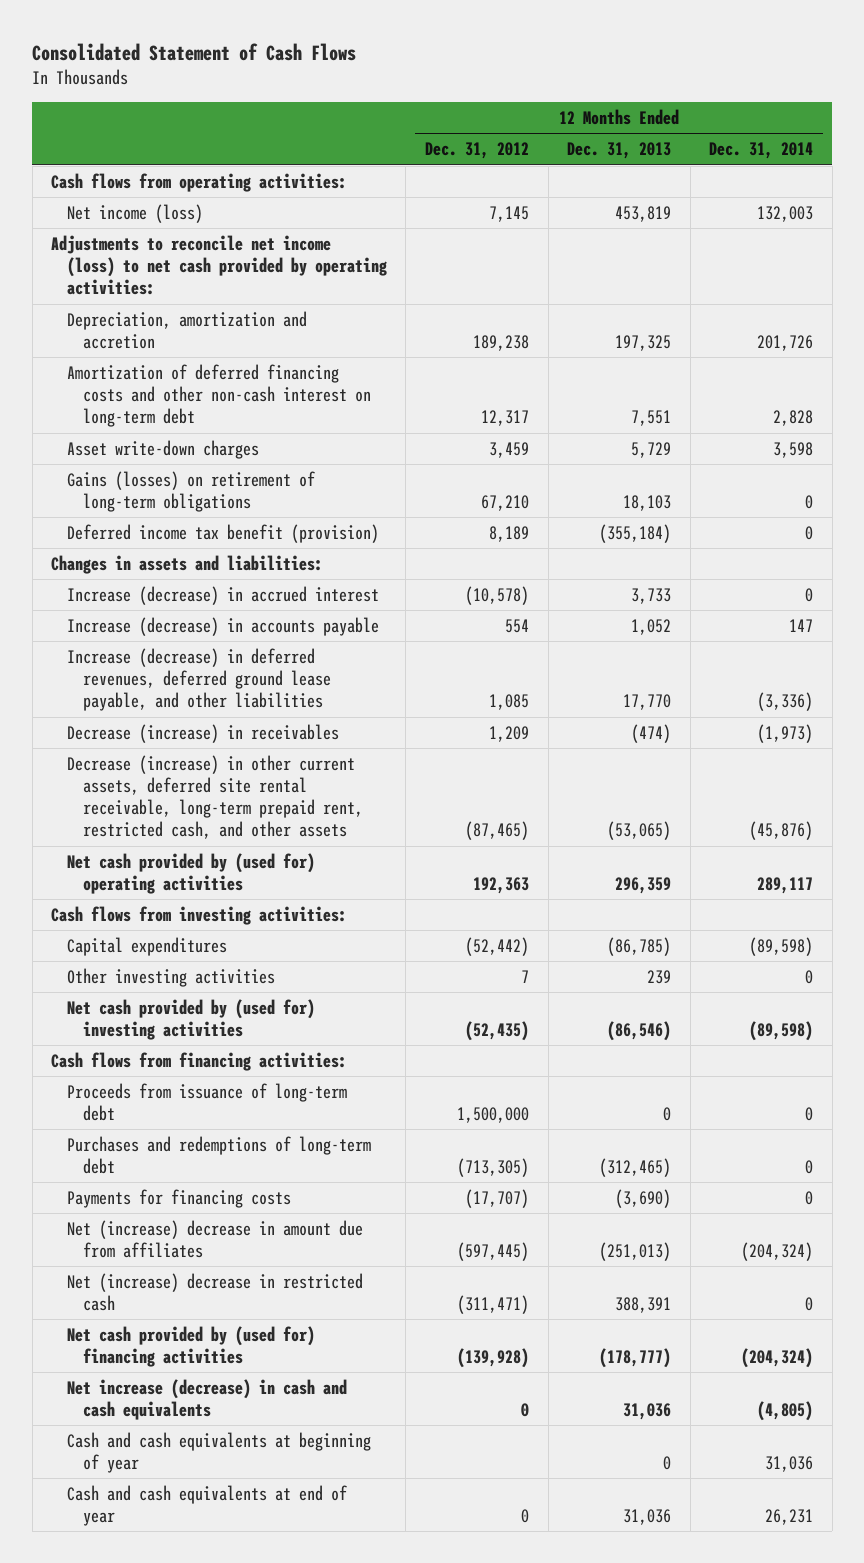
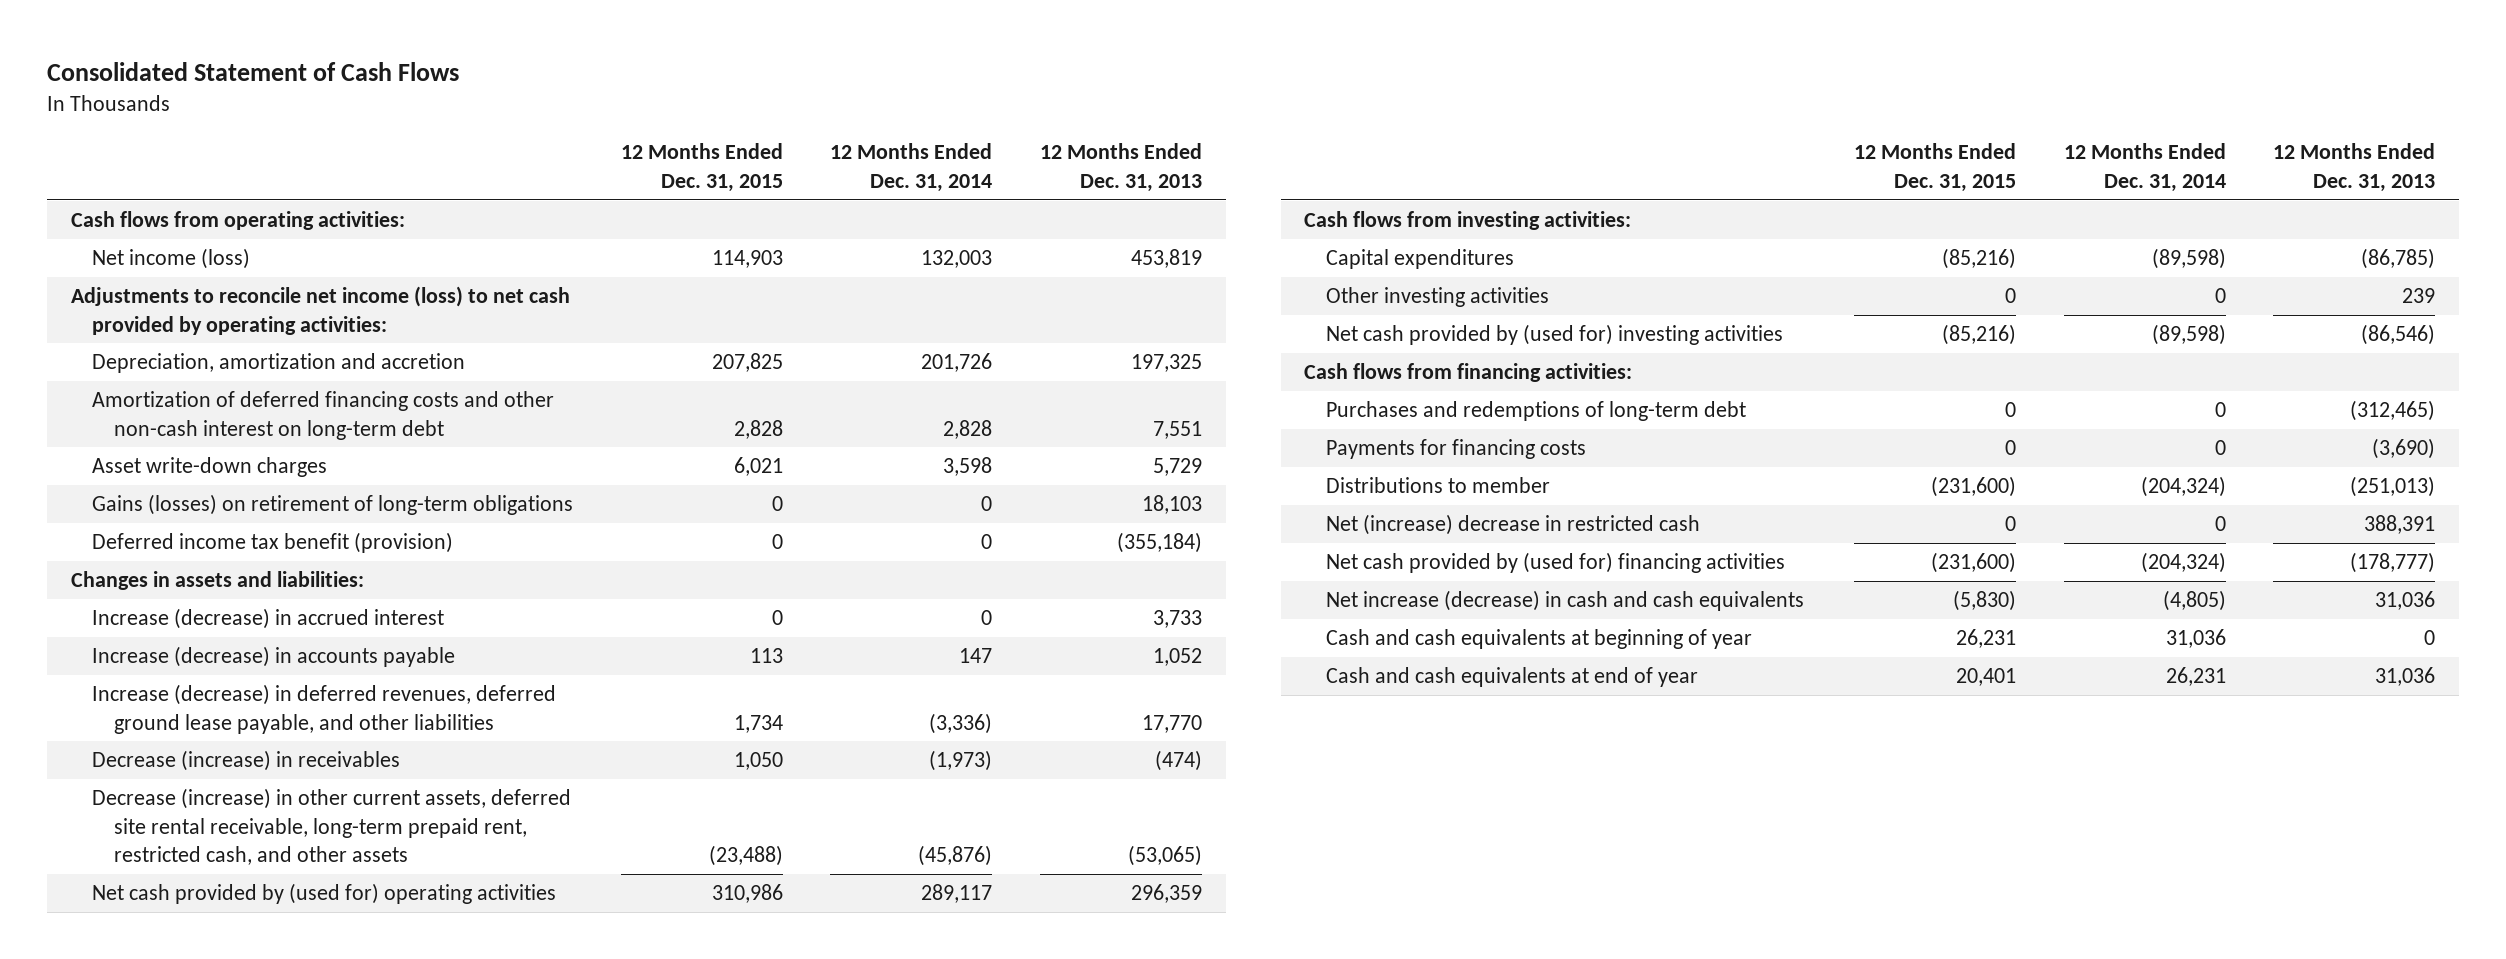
[424,142,529,160] Dec. 31, 2012 -> none
none -> [620,143,783,192] 12 Months Ended Dec. 31, 2015
[66,1082,347,1122] Proceeds from issuance of long-term debt -> none
[66,1219,363,1259] Net (increase) decrease in amount due from affiliates -> [1325,477,1550,494] Distributions to member

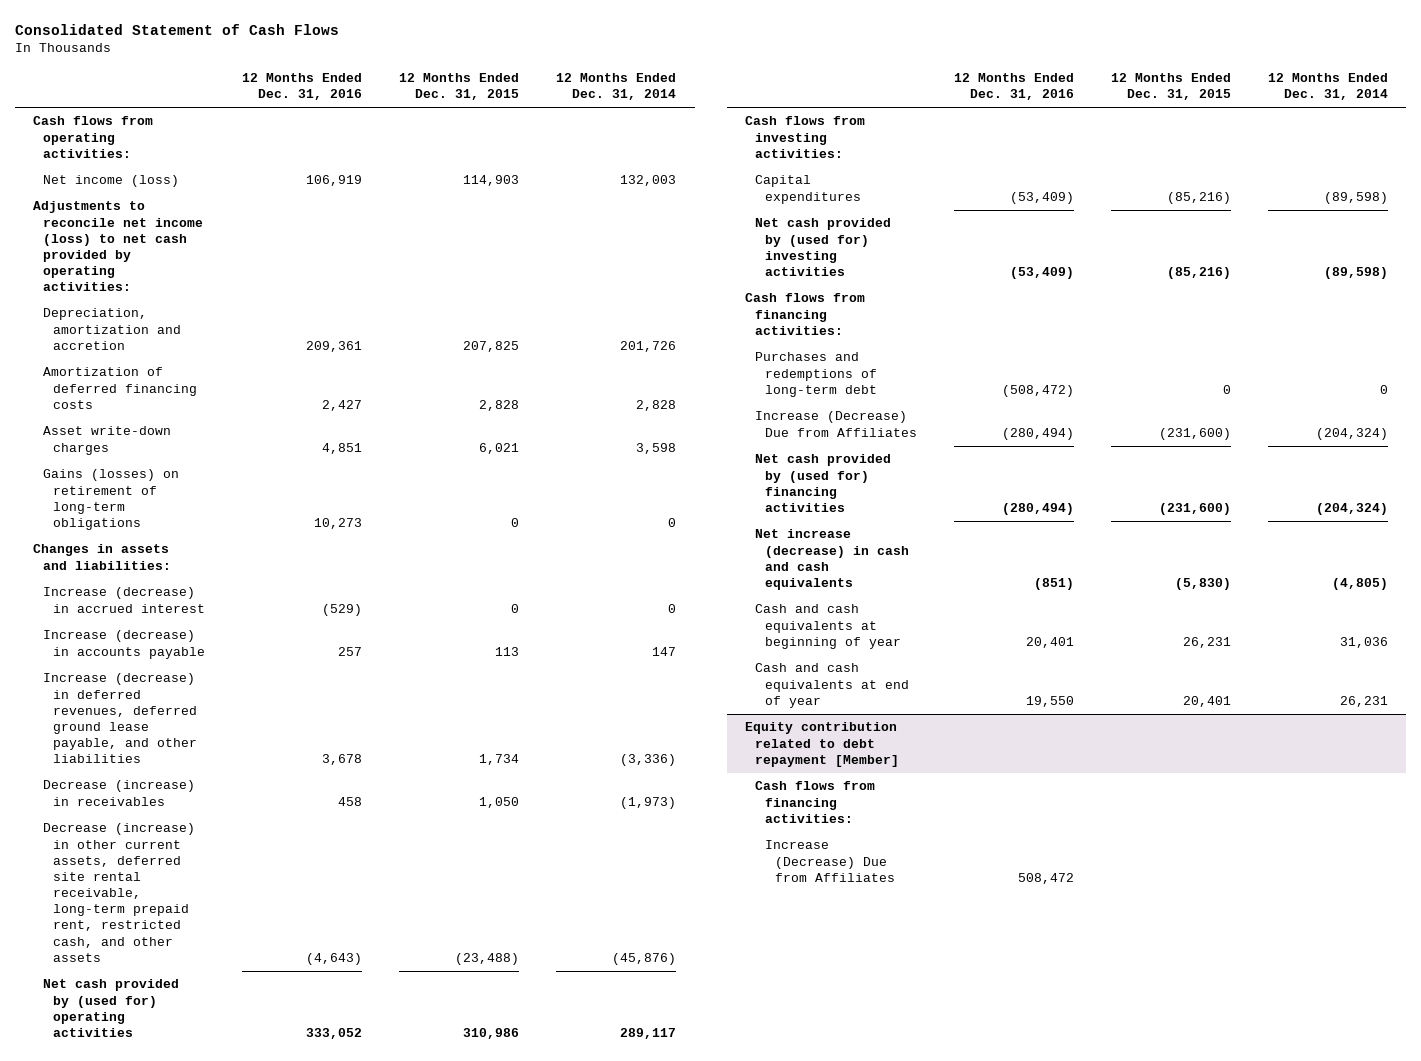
[1039,143,1202,192] 12 Months Ended Dec. 31, 2013 -> none
none -> [242,73,363,101] 12 Months Ended Dec. 31, 2016
[92,391,555,440] Amortization of deferred financing costs and other non-cash interest on long-term debt -> [43,367,198,409] Amortization of deferred financing costs
[92,532,454,554] Deferred income tax benefit (provision) -> none
[1325,287,1549,308] Other investing activities -> none
[1325,439,1586,460] Payments for financing costs -> none
[1325,514,1700,536] Net (increase) decrease in restricted cash -> none
[1325,477,1550,494] Distributions to member -> [754,411,917,437] Increase (Decrease) Due from Affiliates
none -> [744,722,899,767] Equity contribution related to debt repayment [Member]
none -> [754,781,875,823] Cash flows from financing activities:
none -> [764,840,895,882] Increase (Decrease) Due from Affiliates

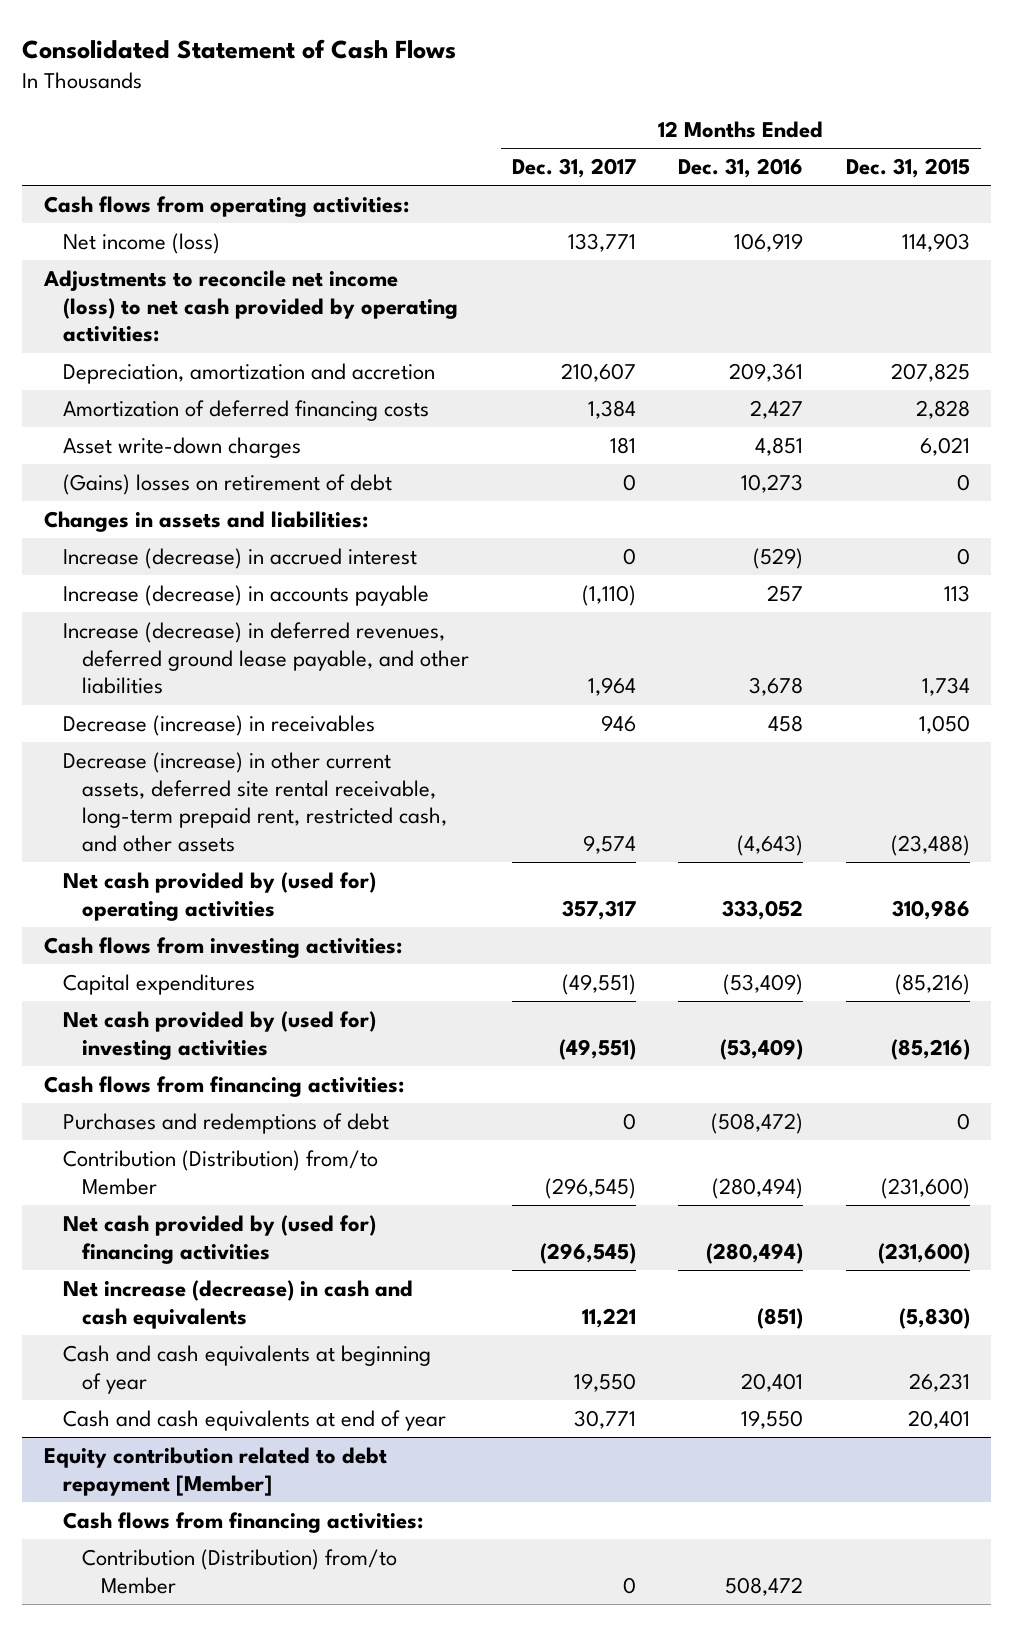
[556,73,677,101] 12 Months Ended Dec. 31, 2014 -> none
none -> [511,158,636,179] Dec. 31, 2017
[43,469,180,530] Gains (losses) on retirement of long-term obligations -> [62,474,392,496] (Gains) losses on retirement of debt
[754,352,877,397] Purchases and redemptions of long-term debt -> [62,1113,389,1135] Purchases and redemptions of debt
[754,411,917,437] Increase (Decrease) Due from Affiliates -> [62,1150,378,1195] Contribution (Distribution) from/to Member
[764,840,895,882] Increase (Decrease) Due from Affiliates -> [81,1549,397,1594] Contribution (Distribution) from/to Member

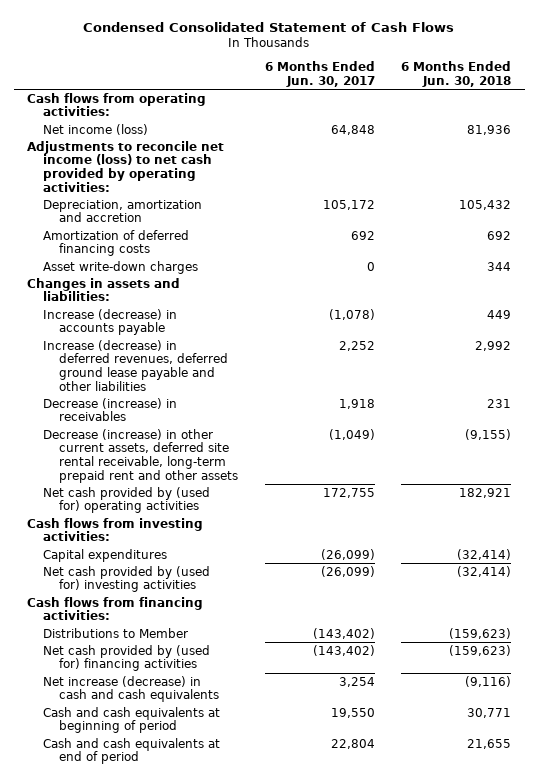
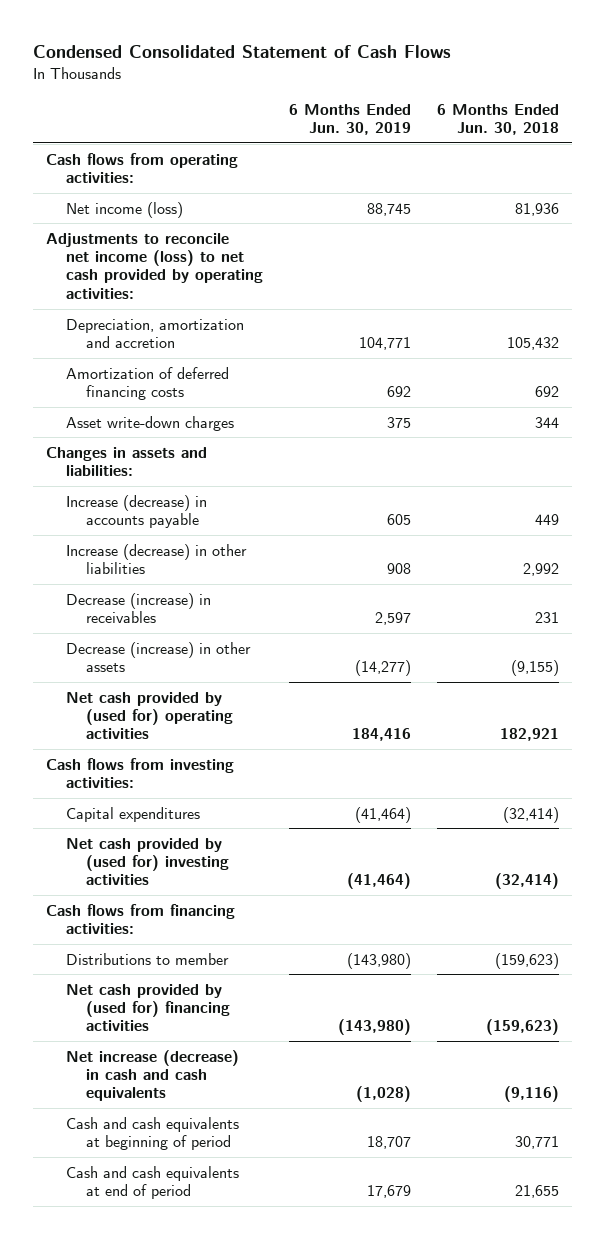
[264,61,375,87] 6 Months Ended Jun. 30, 2017 -> none
none -> [289,103,412,136] 6 Months Ended Jun. 30, 2019
[43,339,229,391] Increase (decrease) in deferred revenues, deferred ground lease payable and other liabilities -> [66,543,248,574] Increase (decrease) in other liabilities
[43,428,239,483] Decrease (increase) in other current assets, deferred site rental receivable, long-term prepaid rent and other assets -> [66,641,252,672] Decrease (increase) in other assets
[43,627,189,638] Distributions to Member -> [66,952,230,965] Distributions to member

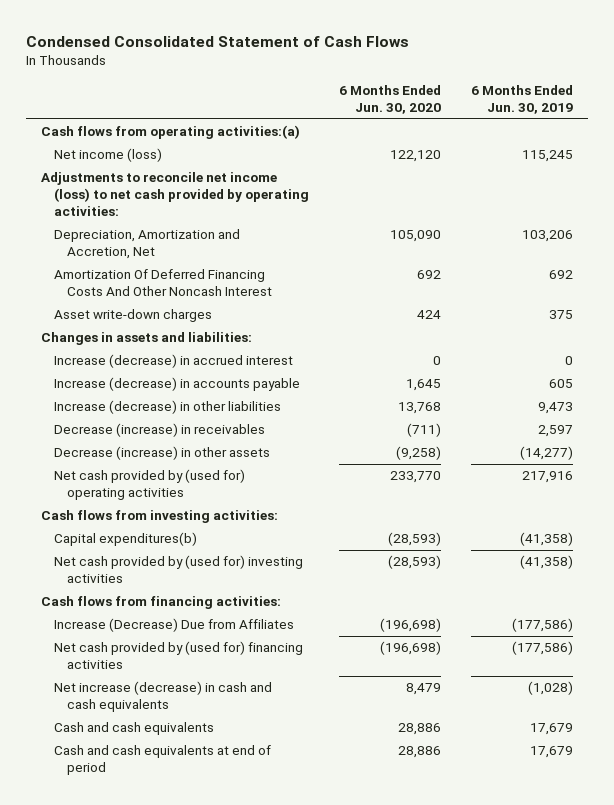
[437,103,560,136] 6 Months Ended Jun. 30, 2018 -> none
none -> [338,85,441,115] 6 Months Ended Jun. 30, 2020
[46,152,239,183] Cash flows from operating activities: -> [41,125,301,140] Cash flows from operating activities:(a)
[367,202,412,216] 88,745 -> [522,150,574,163] 115,245
[66,318,245,348] Depreciation, amortization and accretion -> [53,229,240,260] Depreciation, Amortization and Accretion, Net
[359,336,412,350] 104,771 -> [522,230,574,243] 103,206
[66,366,230,400] Amortization of deferred financing costs -> [53,269,272,297] Amortization Of Deferred Financing Costs And Other Noncash Interest
none -> [53,354,293,369] Increase (decrease) in accrued interest
[387,562,412,574] 908 -> [538,402,574,415] 9,473
[352,728,412,742] 184,416 -> [522,471,574,484] 217,916
[66,806,201,822] Capital expenditures -> [53,532,197,547] Capital expenditures(b)
[355,806,412,823] (41,464) -> [520,532,574,547] (41,358)
[347,873,412,890] (41,464) -> [520,555,574,570] (41,358)
[66,952,230,965] Distributions to member -> none
none -> [53,618,294,633] Increase (Decrease) Due from Affiliates
[338,1019,412,1036] (143,980) -> [512,641,574,656] (177,586)
[66,1116,240,1150] Cash and cash equivalents at beginning of period -> [53,722,214,736] Cash and cash equivalents
[367,1135,412,1149] 18,707 -> [530,723,574,736] 17,679

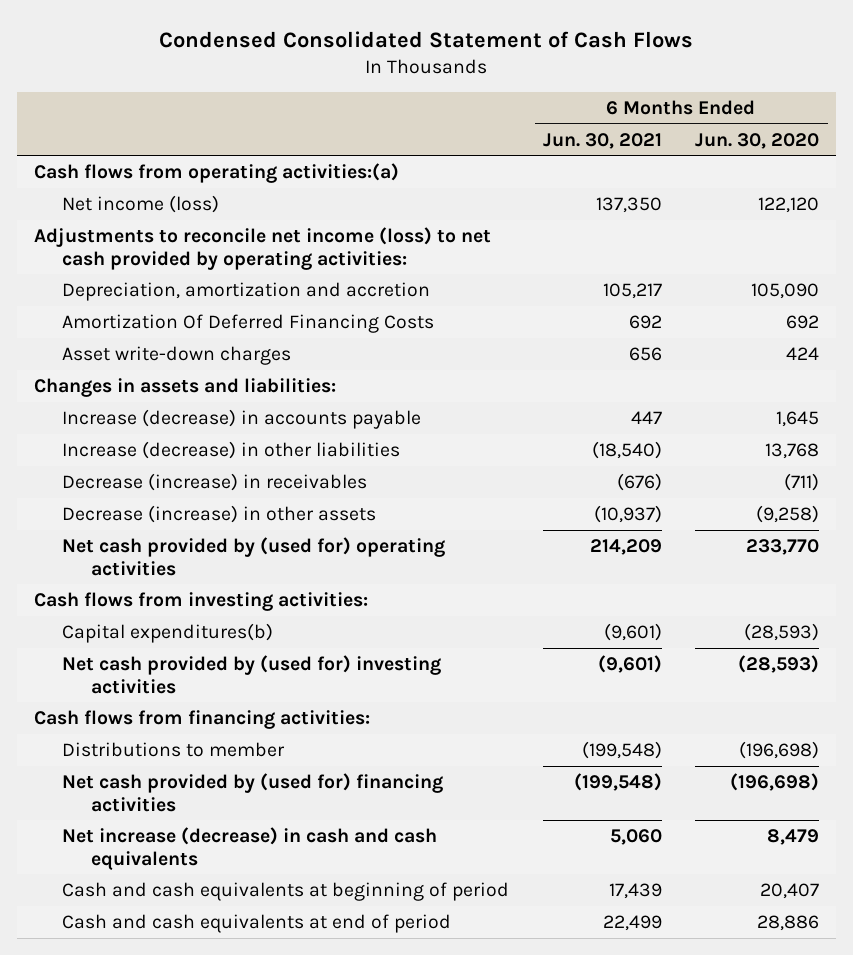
[471,85,574,115] 6 Months Ended Jun. 30, 2019 -> none
none -> [542,132,662,149] Jun. 30, 2021
[53,229,240,260] Depreciation, Amortization and Accretion, Net -> [62,281,431,301] Depreciation, amortization and accretion
[53,269,272,297] Amortization Of Deferred Financing Costs And Other Noncash Interest -> [62,313,435,333] Amortization Of Deferred Financing Costs
[53,354,293,369] Increase (decrease) in accrued interest -> none
[53,618,294,633] Increase (Decrease) Due from Affiliates -> [62,741,286,757] Distributions to member
[53,722,214,736] Cash and cash equivalents -> [62,881,510,901] Cash and cash equivalents at beginning of period
[397,723,441,736] 28,886 -> [760,882,820,899] 20,407

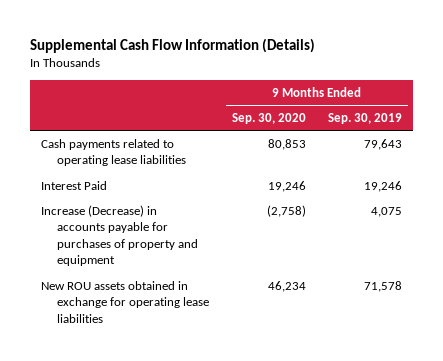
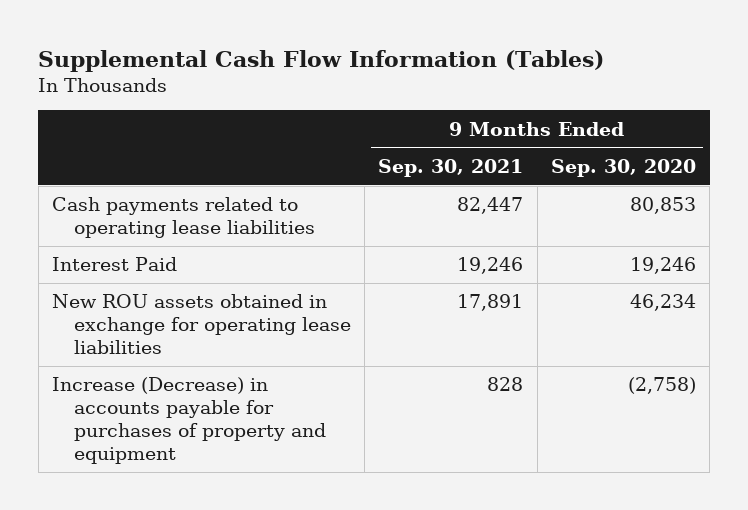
[30,37,316,53] Supplemental Cash Flow Information (Details) -> [38,49,605,72] Supplemental Cash Flow Information (Tables)
[328,112,403,124] Sep. 30, 2019 -> none
none -> [378,159,524,178] Sep. 30, 2021
[41,204,199,267] Increase (Decrease) in accounts payable for purchases of property and equipment -> [52,377,326,464] Increase (Decrease) in accounts payable for purchases of property and equipment

